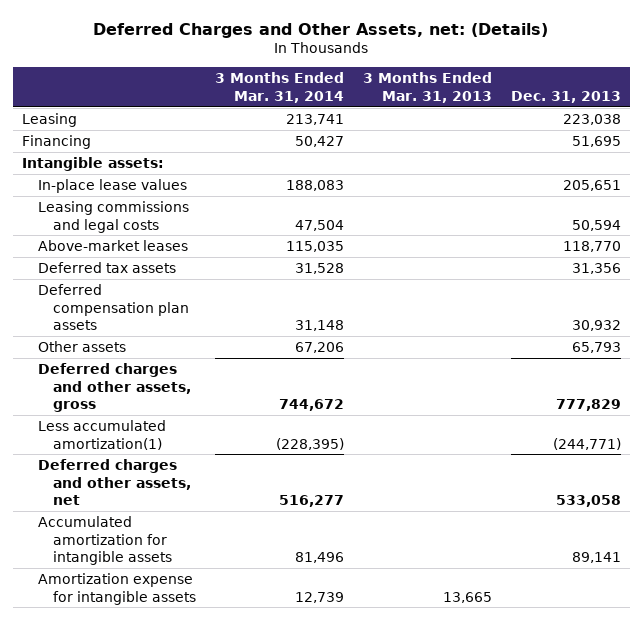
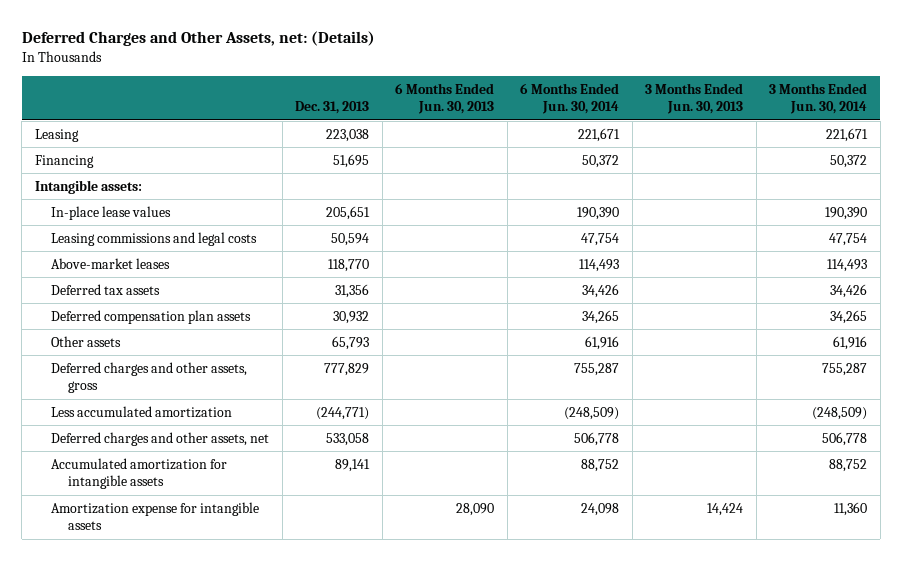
[215,72,345,103] 3 Months Ended Mar. 31, 2014 -> none
[362,72,492,103] 3 Months Ended Mar. 31, 2013 -> none
none -> [395,82,495,115] 6 Months Ended Jun. 30, 2013
none -> [520,82,620,115] 6 Months Ended Jun. 30, 2014
none -> [645,82,744,115] 3 Months Ended Jun. 30, 2013
none -> [769,82,868,115] 3 Months Ended Jun. 30, 2014
[37,419,166,450] Less accumulated amortization(1) -> [51,405,233,418] Less accumulated amortization

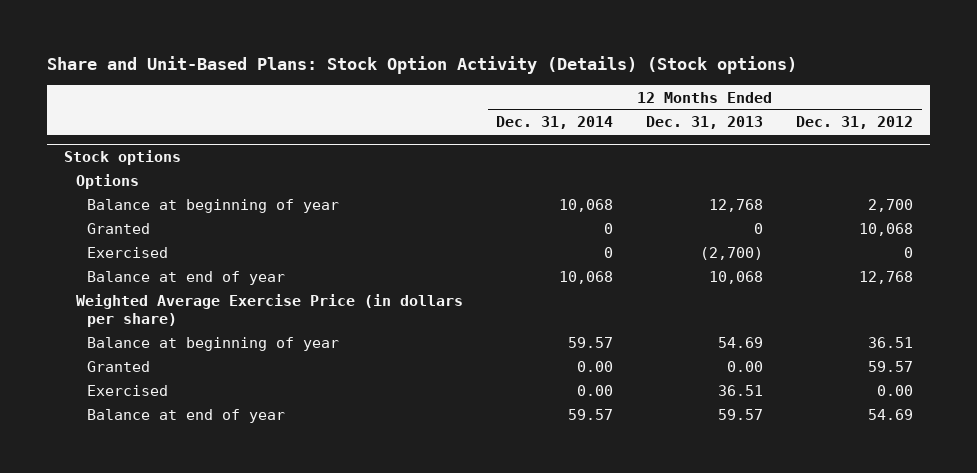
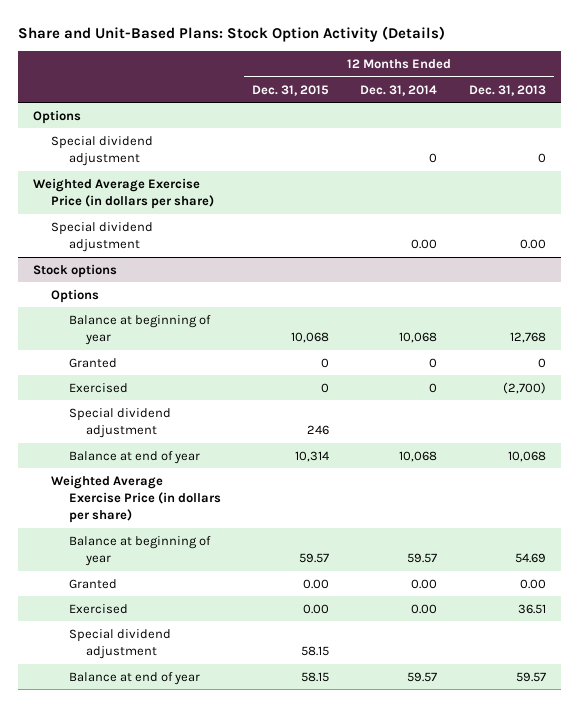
[47,56,798,75] Share and Unit-Based Plans: Stock Option Activity (Details) (Stock options) -> [17,26,445,43] Share and Unit-Based Plans: Stock Option Activity (Details)
[796,116,914,130] Dec. 31, 2012 -> none
none -> [252,84,330,96] Dec. 31, 2015
none -> [33,109,82,124] Options
none -> [51,135,154,166] Special dividend adjustment
none -> [33,177,215,209] Weighted Average Exercise Price (in dollars per share)
none -> [51,221,154,252] Special dividend adjustment
none -> [68,407,171,438] Special dividend adjustment
none -> [68,628,171,659] Special dividend adjustment

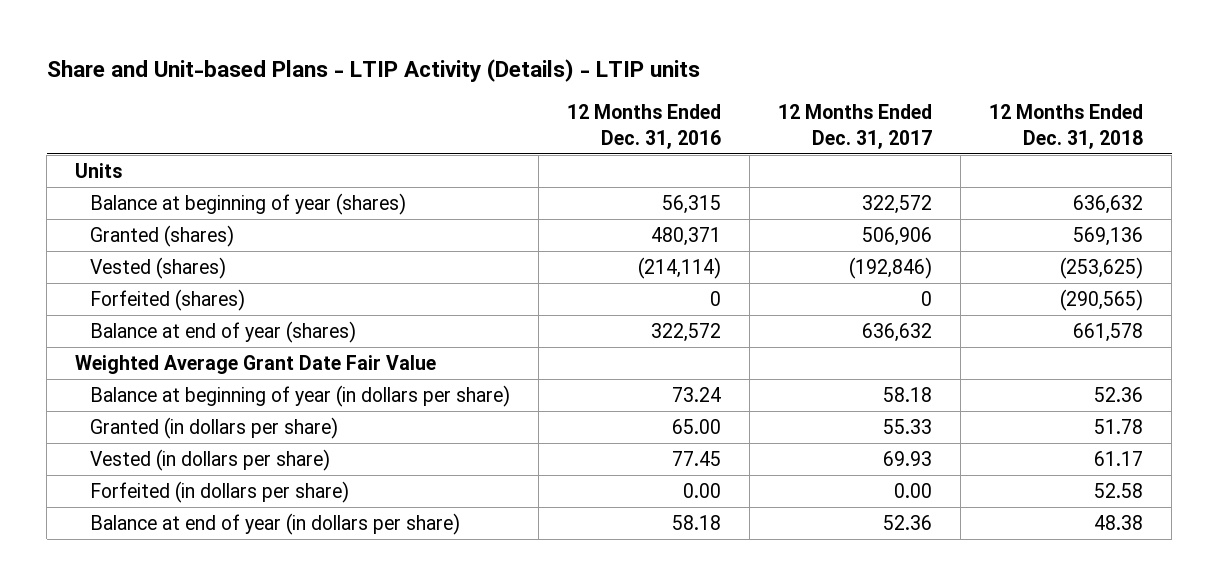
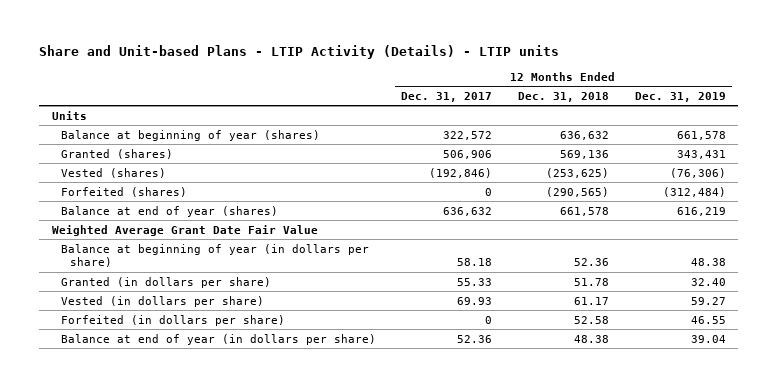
[567,104,722,149] 12 Months Ended Dec. 31, 2016 -> none
none -> [634,92,726,103] Dec. 31, 2019
[894,482,933,498] 0.00 -> [485,315,493,324] 0

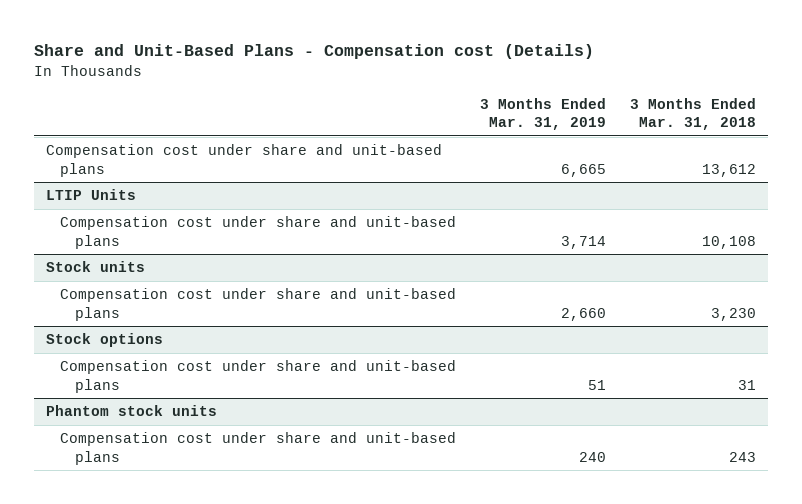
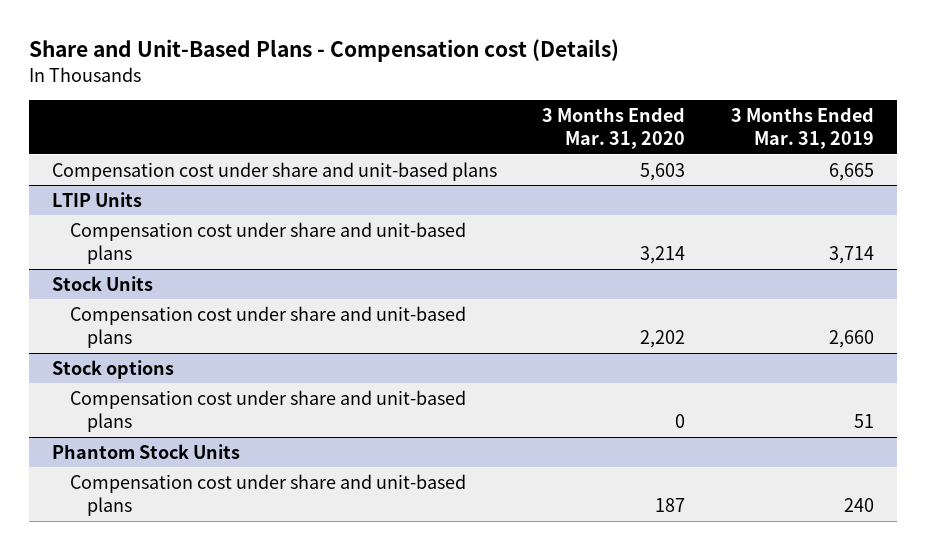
[630,97,757,131] 3 Months Ended Mar. 31, 2018 -> none
none -> [542,106,686,150] 3 Months Ended Mar. 31, 2020
[45,261,145,273] Stock units -> [51,275,153,291] Stock Units
[45,405,217,417] Phantom stock units -> [51,443,240,459] Phantom Stock Units

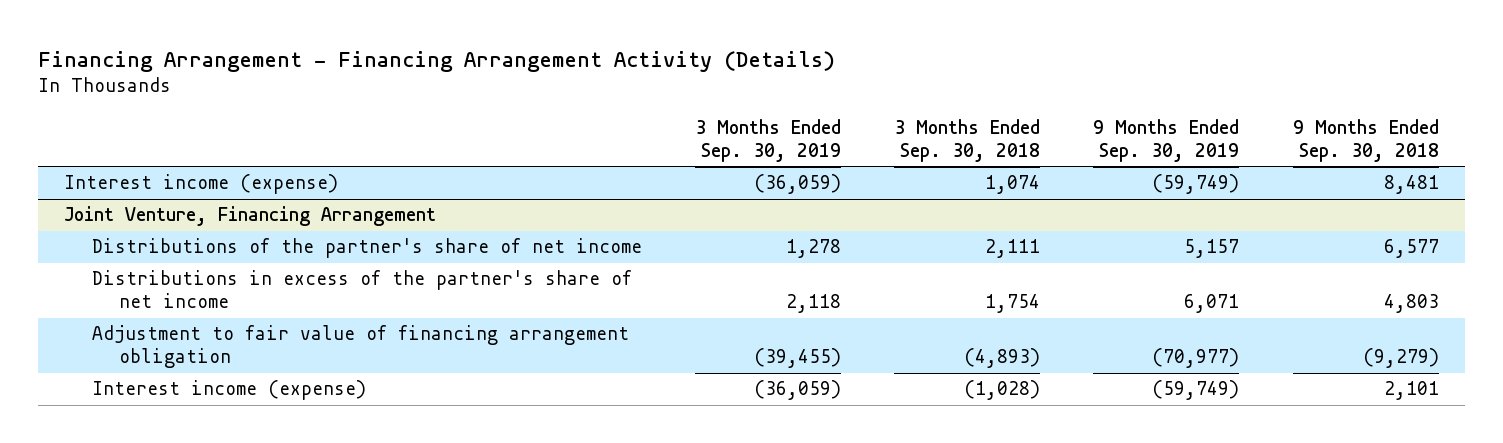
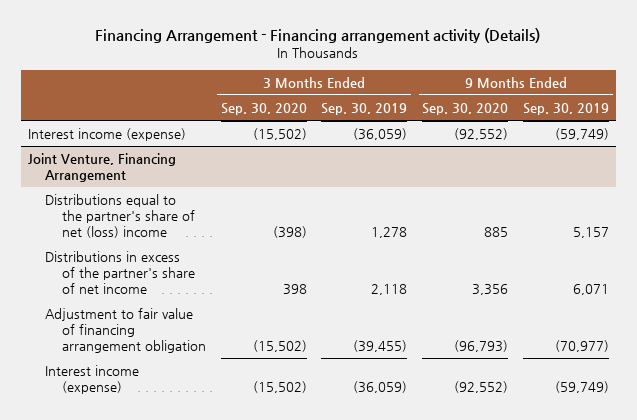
[37,50,835,72] Financing Arrangement - Financing Arrangement Activity (Details) -> [95,28,541,44] Financing Arrangement - Financing arrangement activity (Details)
[894,118,1041,162] 3 Months Ended Sep. 30, 2018 -> none
[1292,118,1439,162] 9 Months Ended Sep. 30, 2018 -> none
none -> [220,102,307,115] Sep. 30, 2020
none -> [422,102,509,115] Sep. 30, 2020
[91,238,642,259] Distributions of the partner's share of net income -> [44,194,196,238] Distributions equal to the partner's share of net (loss) income

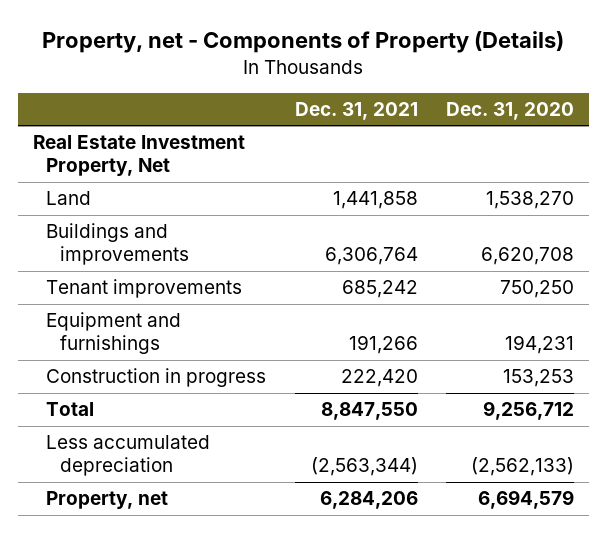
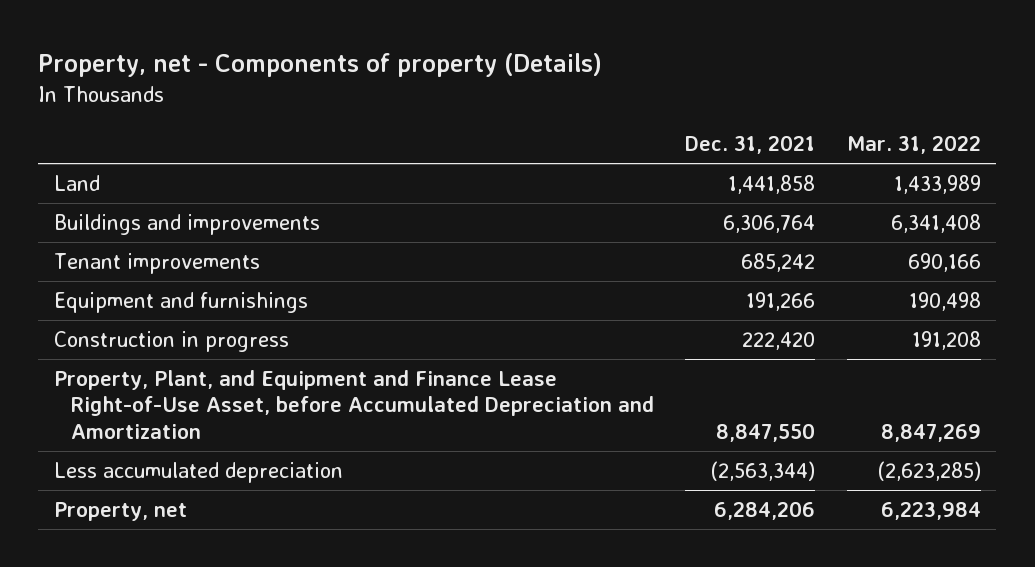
[42,30,565,53] Property, net - Components of Property (Details) -> [38,53,603,78] Property, net - Components of property (Details)
[446,101,575,120] Dec. 31, 2020 -> none
none -> [846,135,981,155] Mar. 31, 2022
[32,135,245,177] Real Estate Investment Property, Net -> none
[46,402,95,417] Total -> [53,370,654,439] Property, Plant, and Equipment and Finance Lease Right-of-Use Asset, before Accumulated Depreciation and Amortization

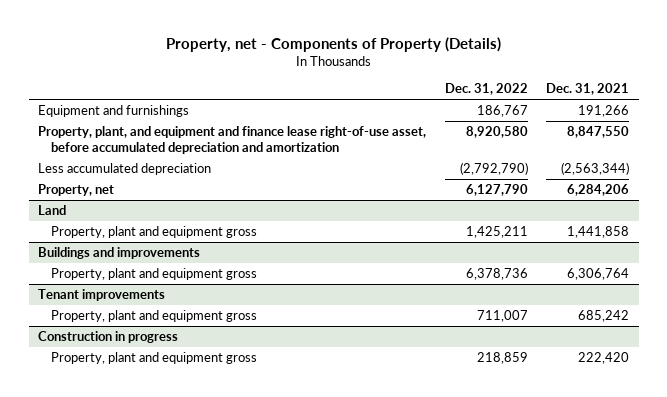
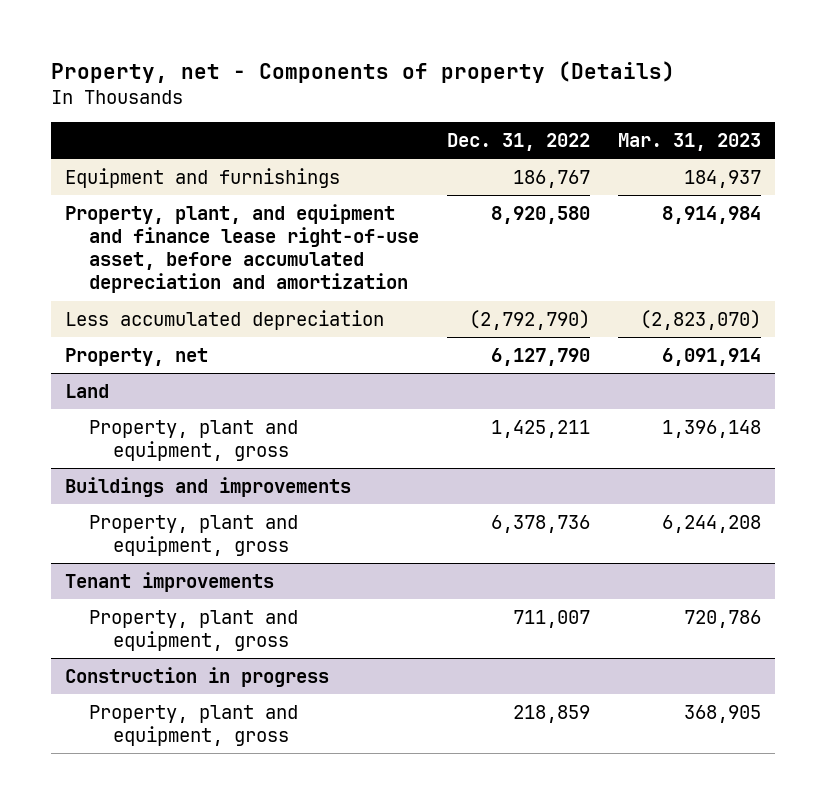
[165,36,501,52] Property, net - Components of Property (Details) -> [50,61,675,84] Property, net - Components of property (Details)
[546,83,630,96] Dec. 31, 2021 -> none
none -> [617,132,761,151] Mar. 31, 2023
[51,226,258,239] Property, plant and equipment gross -> [88,419,298,461] Property, plant and equipment, gross
[51,268,258,281] Property, plant and equipment gross -> [88,514,298,556] Property, plant and equipment, gross
[51,310,258,323] Property, plant and equipment gross -> [88,609,298,651] Property, plant and equipment, gross
[51,352,258,365] Property, plant and equipment gross -> [88,704,298,746] Property, plant and equipment, gross

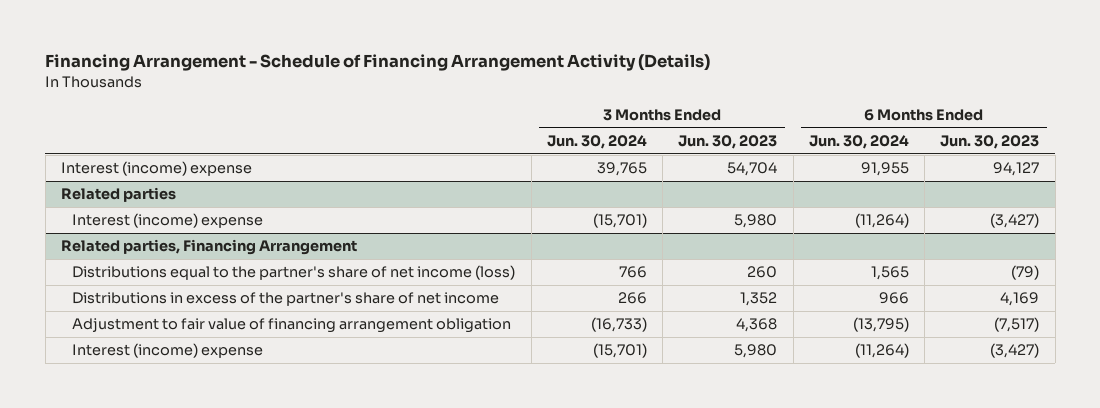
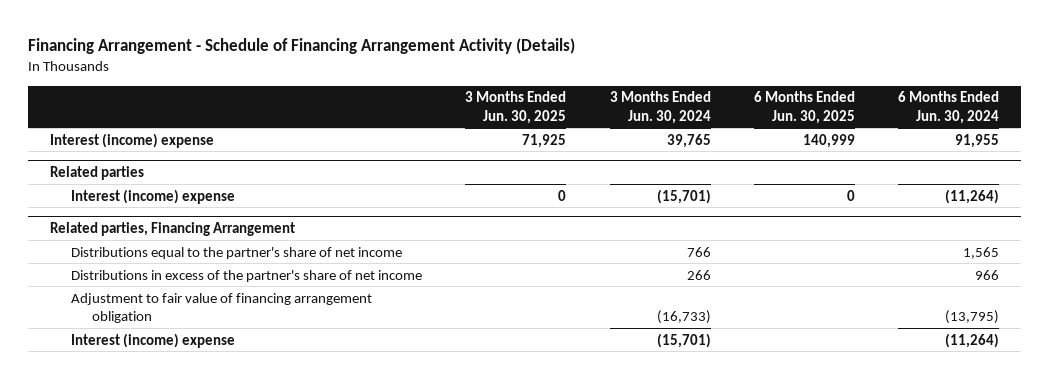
[678,134,778,149] Jun. 30, 2023 -> none
[940,134,1040,149] Jun. 30, 2023 -> none
none -> [465,91,567,124] 3 Months Ended Jun. 30, 2025
none -> [753,91,855,124] 6 Months Ended Jun. 30, 2025
[72,265,516,281] Distributions equal to the partner's share of net income (loss) -> [70,246,402,259] Distributions equal to the partner's share of net income

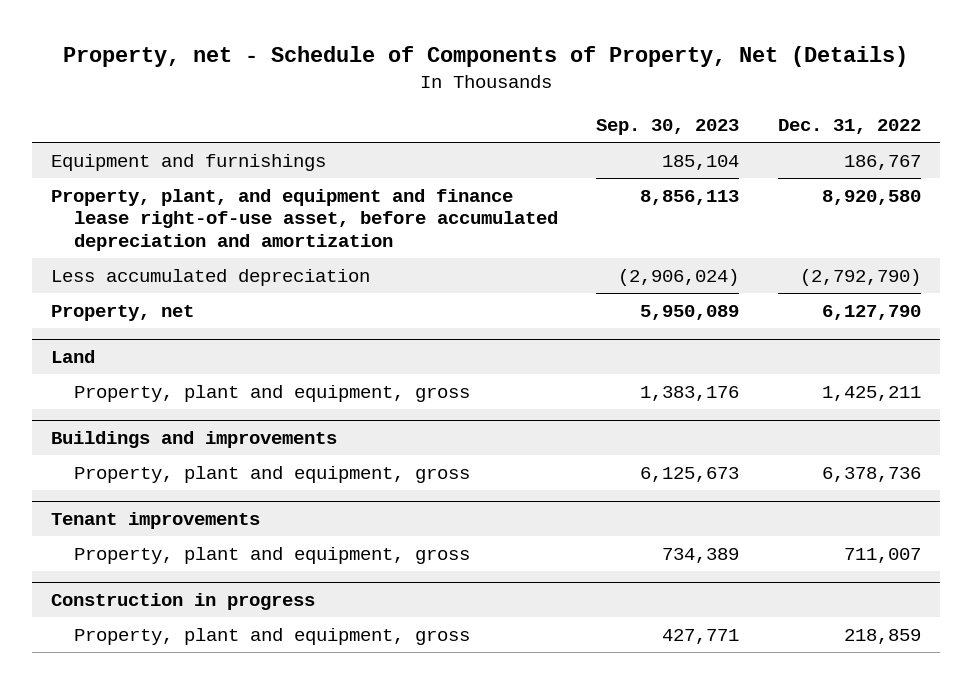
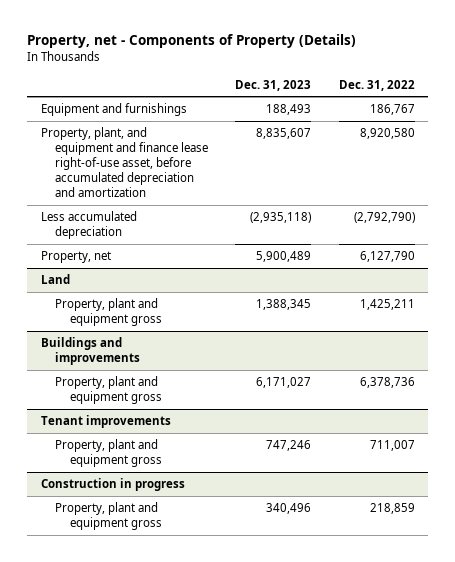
[62,45,908,67] Property, net - Schedule of Components of Property, Net (Details) -> [27,34,357,49] Property, net - Components of Property (Details)
[596,118,740,135] Sep. 30, 2023 -> none
none -> [235,79,312,91] Dec. 31, 2023
[73,384,470,402] Property, plant and equipment, gross -> [55,297,163,327] Property, plant and equipment gross
[73,465,470,483] Property, plant and equipment, gross -> [55,375,163,405] Property, plant and equipment gross
[73,546,470,564] Property, plant and equipment, gross -> [55,438,163,468] Property, plant and equipment gross
[73,627,470,645] Property, plant and equipment, gross -> [55,501,163,531] Property, plant and equipment gross

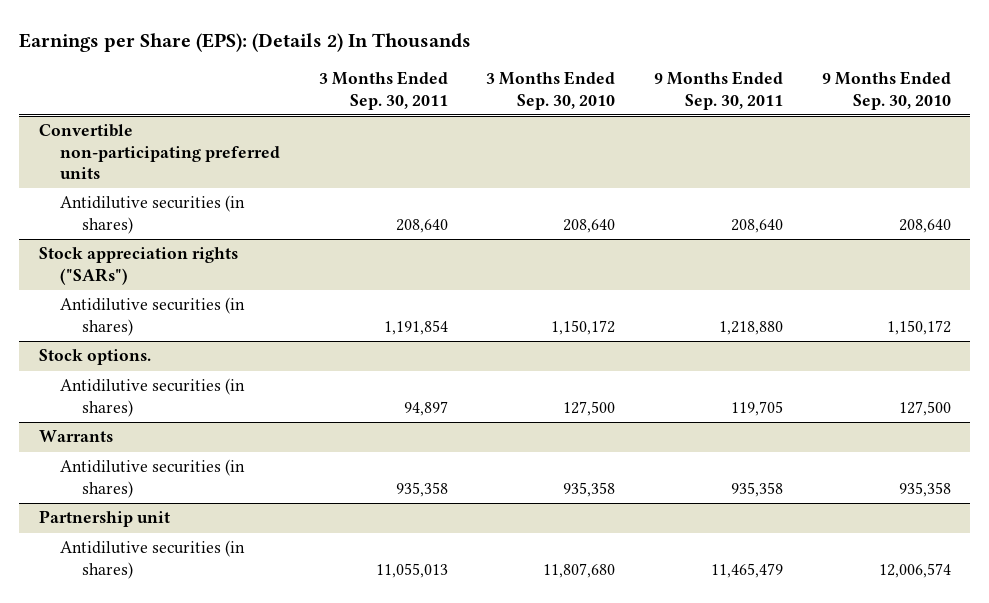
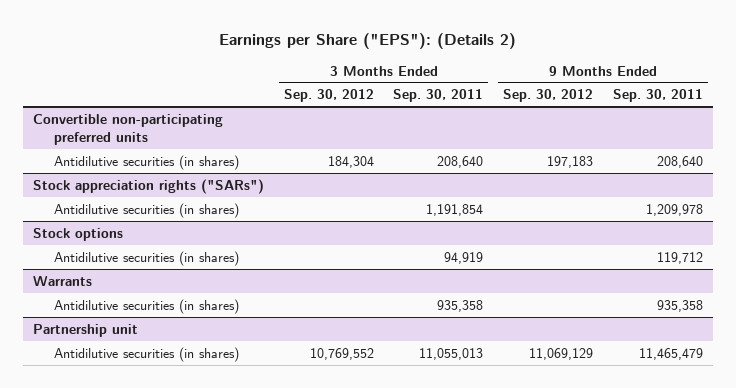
[19,32,472,52] Earnings per Share (EPS): (Details 2) In Thousands -> [218,32,516,49] Earnings per Share ("EPS"): (Details 2)
[486,71,616,110] 3 Months Ended Sep. 30, 2010 -> none
[821,71,951,110] 9 Months Ended Sep. 30, 2010 -> none
none -> [283,89,374,103] Sep. 30, 2012
none -> [503,89,594,103] Sep. 30, 2012
[719,320,784,335] 1,218,880 -> [646,203,704,216] 1,209,978
[38,349,151,366] Stock options. -> [32,227,123,241] Stock options
[403,400,448,416] 94,897 -> [444,251,484,264] 94,919
[731,400,784,416] 119,705 -> [657,251,704,264] 119,712

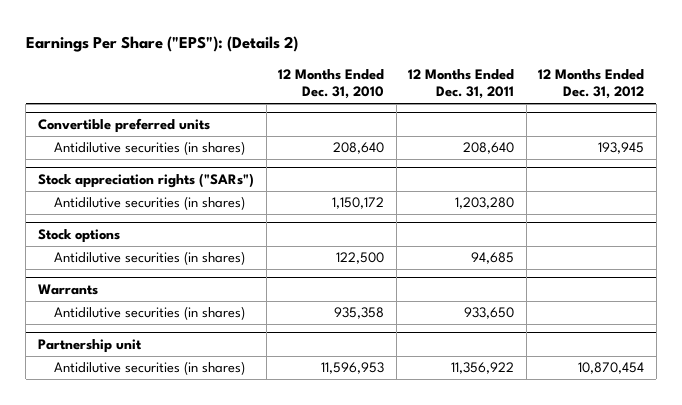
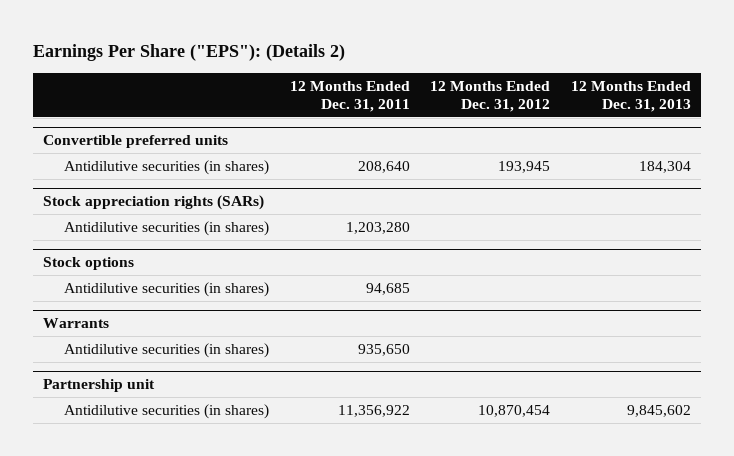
[278,69,385,100] 12 Months Ended Dec. 31, 2010 -> none
none -> [570,80,691,112] 12 Months Ended Dec. 31, 2013
[37,172,254,188] Stock appreciation rights ("SARs") -> [43,195,265,211] Stock appreciation rights (SARs)
[464,307,515,320] 933,650 -> [357,343,410,356] 935,650

